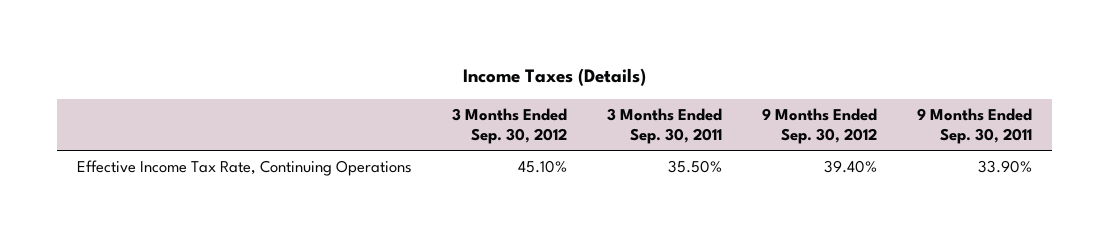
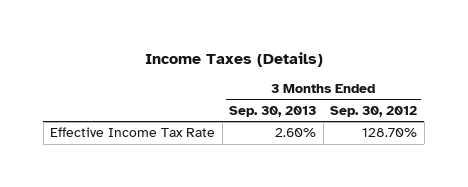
[607,108,723,144] 3 Months Ended Sep. 30, 2011 -> none
[762,108,878,144] 9 Months Ended Sep. 30, 2012 -> none
[917,108,1033,144] 9 Months Ended Sep. 30, 2011 -> none
none -> [229,105,317,117] Sep. 30, 2013
[77,160,413,177] Effective Income Tax Rate, Continuing Operations -> [50,127,216,138] Effective Income Tax Rate
[518,160,568,174] 45.10% -> [362,128,418,138] 128.70%

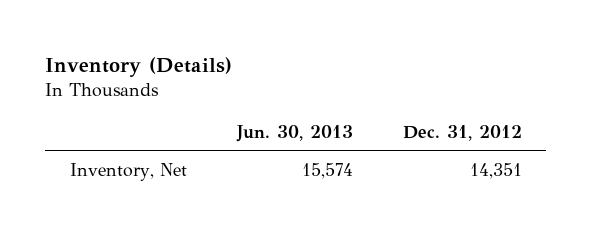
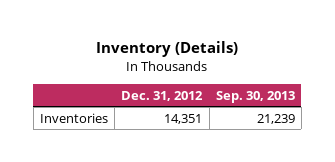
[235,125,353,143] Jun. 30, 2013 -> none
none -> [215,90,295,103] Sep. 30, 2013
[69,163,187,182] Inventory, Net -> [39,112,108,123] Inventories

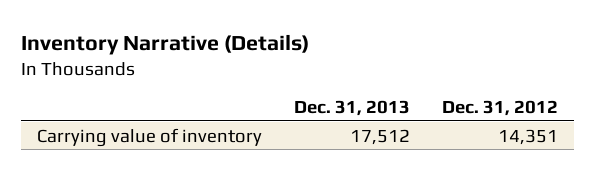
[96,41,239,58] Inventory (Details) -> [21,34,310,56] Inventory Narrative (Details)
[215,90,295,103] Sep. 30, 2013 -> none
none -> [294,100,411,117] Dec. 31, 2013
[39,112,108,123] Inventories -> [37,127,263,147] Carrying value of inventory

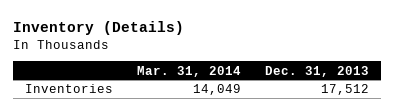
[21,34,310,56] Inventory Narrative (Details) -> [12,21,184,36] Inventory (Details)
[441,100,558,117] Dec. 31, 2012 -> none
none -> [137,65,242,77] Mar. 31, 2014
[37,127,263,147] Carrying value of inventory -> [24,84,113,94] Inventories

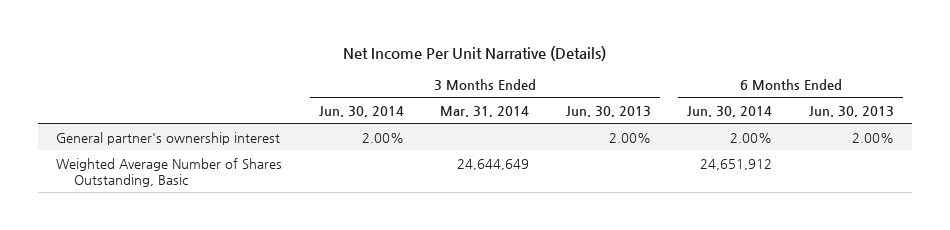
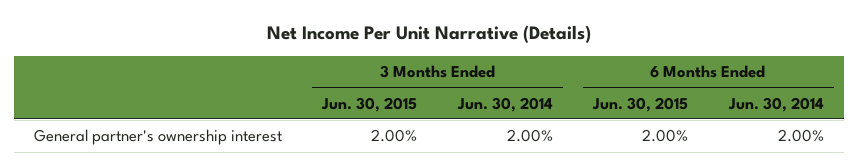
[440,106,530,118] Mar. 31, 2014 -> none
[565,106,651,118] Jun. 30, 2013 -> none
[808,106,894,118] Jun. 30, 2013 -> none
none -> [321,96,418,112] Jun. 30, 2015
none -> [592,96,689,112] Jun. 30, 2015
[56,157,283,187] Weighted Average Number of Shares Outstanding, Basic -> none

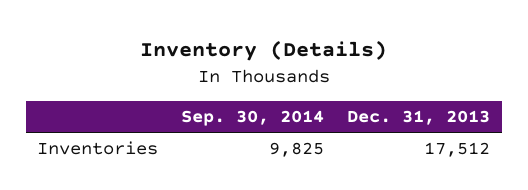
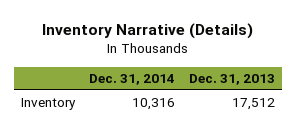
[139,39,387,61] Inventory (Details) -> [41,23,253,40] Inventory Narrative (Details)
[181,110,325,127] Sep. 30, 2014 -> none
none -> [88,74,175,86] Dec. 31, 2014
[37,141,159,156] Inventories -> [21,98,77,111] Inventory

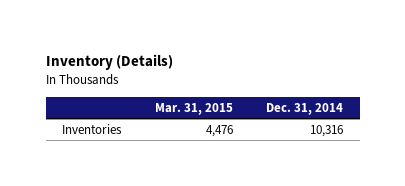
[41,23,253,40] Inventory Narrative (Details) -> [45,53,173,70] Inventory (Details)
[188,74,275,86] Dec. 31, 2013 -> none
none -> [154,103,233,116] Mar. 31, 2015
[21,98,77,111] Inventory -> [62,124,123,135] Inventories

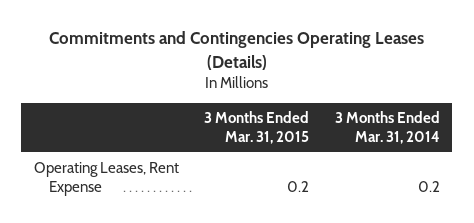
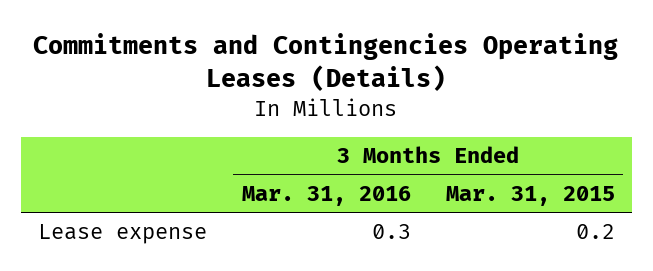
[334,111,440,144] 3 Months Ended Mar. 31, 2014 -> none
none -> [241,185,411,206] Mar. 31, 2016
[33,162,179,196] Operating Leases, Rent Expense -> [38,224,208,245] Lease expense

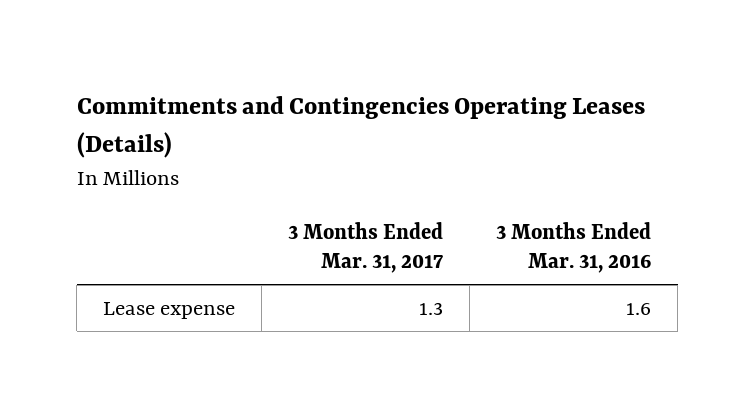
[445,185,615,206] Mar. 31, 2015 -> none
none -> [288,221,444,274] 3 Months Ended Mar. 31, 2017
[371,224,411,240] 0.3 -> [626,302,652,315] 1.6

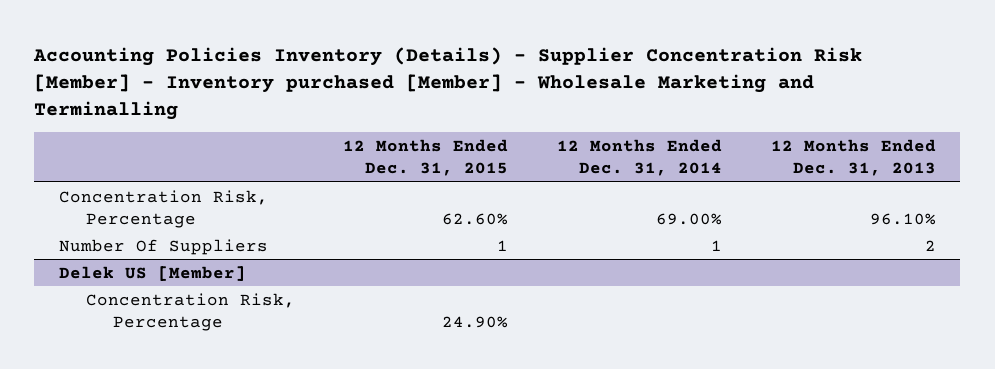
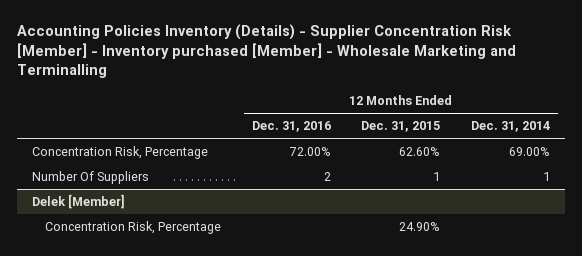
[770,139,936,177] 12 Months Ended Dec. 31, 2013 -> none
none -> [251,121,331,133] Dec. 31, 2016
[58,265,246,281] Delek US [Member] -> [32,194,126,210] Delek [Member]

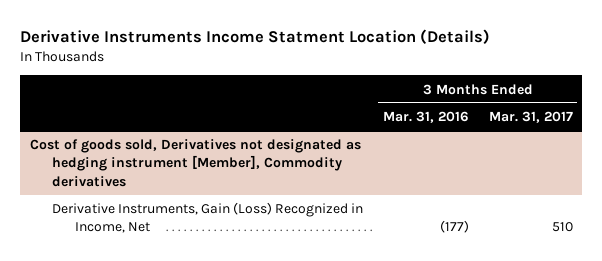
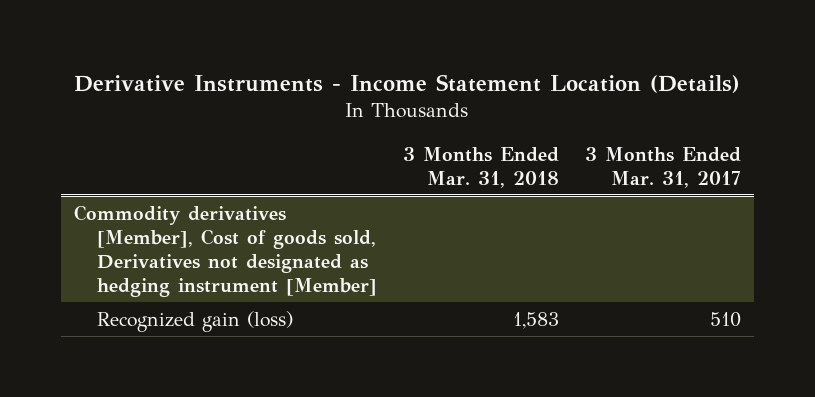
[19,29,490,45] Derivative Instruments Income Statment Location (Details) -> [74,74,741,94] Derivative Instruments - Income Statement Location (Details)
[382,111,469,124] Mar. 31, 2016 -> none
none -> [402,146,559,188] 3 Months Ended Mar. 31, 2018
[29,139,361,187] Cost of goods sold, Derivatives not designated as hedging instrument [Member], Commodity derivatives -> [73,204,378,297] Commodity derivatives [Member], Cost of goods sold, Derivatives not designated as hedging instrument [Member]
[52,202,364,234] Derivative Instruments, Gain (Loss) Recognized in Income, Net -> [97,310,294,332] Recognized gain (loss)

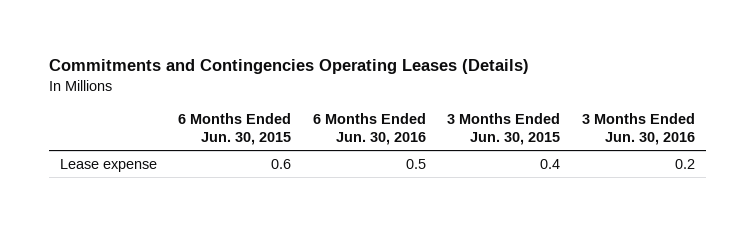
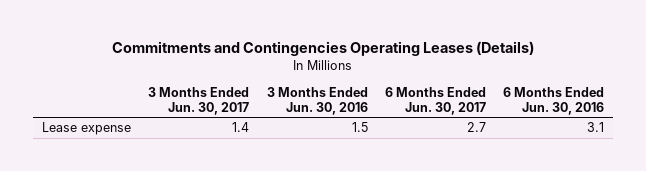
[178,112,292,146] 6 Months Ended Jun. 30, 2015 -> none
[447,112,561,146] 3 Months Ended Jun. 30, 2015 -> none
none -> [148,87,250,115] 3 Months Ended Jun. 30, 2017
none -> [384,87,486,115] 6 Months Ended Jun. 30, 2017
[405,158,426,169] 0.5 -> [587,122,605,133] 3.1
[674,158,695,169] 0.2 -> [351,122,368,133] 1.5

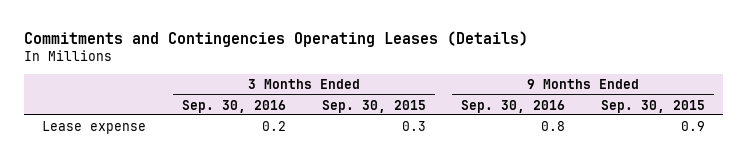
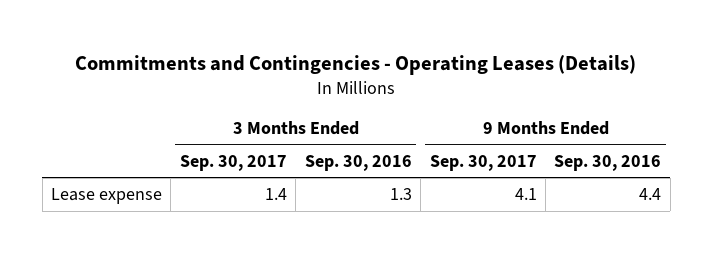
[23,30,528,47] Commitments and Contingencies Operating Leases (Details) -> [75,54,637,75] Commitments and Contingencies - Operating Leases (Details)
[321,99,426,113] Sep. 30, 2015 -> none
[601,99,706,113] Sep. 30, 2015 -> none
none -> [179,154,287,171] Sep. 30, 2017
none -> [429,154,537,171] Sep. 30, 2017
[261,120,286,131] 0.2 -> [389,188,412,201] 1.3
[541,120,566,131] 0.8 -> [639,188,662,201] 4.4

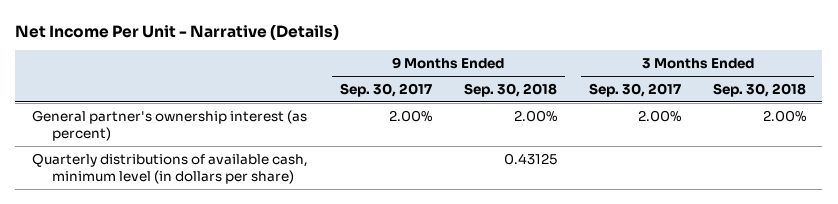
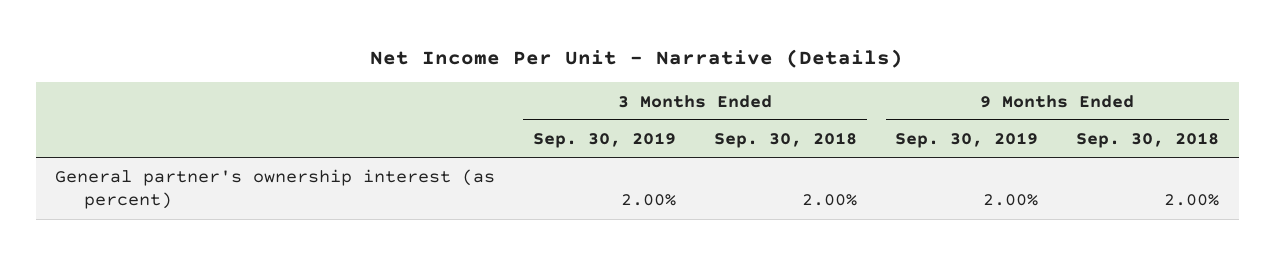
[339,82,432,97] Sep. 30, 2017 -> none
[588,82,681,97] Sep. 30, 2017 -> none
none -> [532,131,676,148] Sep. 30, 2019
none -> [895,131,1039,148] Sep. 30, 2019
[31,152,308,184] Quarterly distributions of available cash, minimum level (in dollars per share) -> none

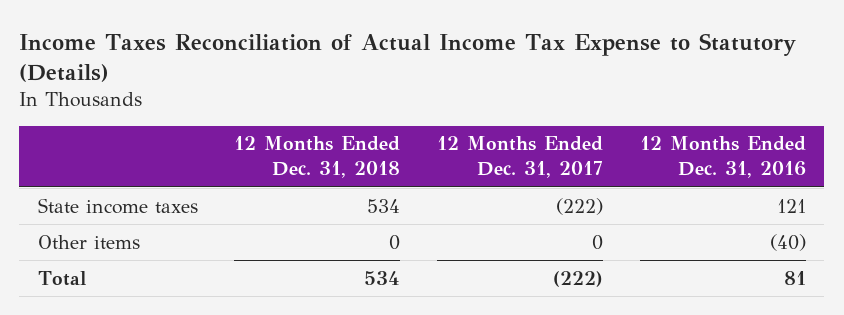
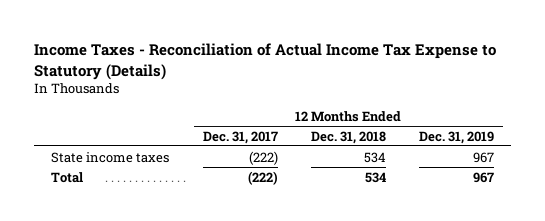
[19,32,797,82] Income Taxes Reconciliation of Actual Income Tax Expense to Statutory (Details) -> [34,43,497,80] Income Taxes - Reconciliation of Actual Income Tax Expense to Statutory (Details)
[639,136,806,179] 12 Months Ended Dec. 31, 2016 -> none
none -> [419,130,495,144] Dec. 31, 2019
[37,234,140,249] Other items -> none

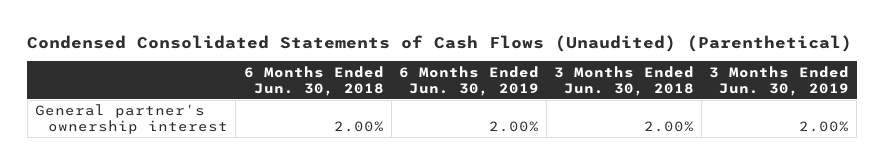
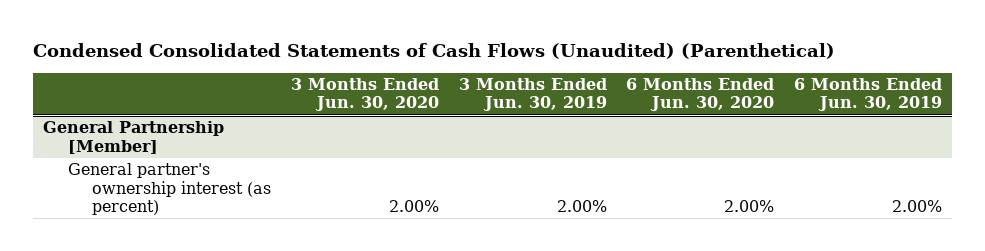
[243,65,384,96] 6 Months Ended Jun. 30, 2018 -> none
[554,65,695,96] 3 Months Ended Jun. 30, 2018 -> none
none -> [290,78,439,112] 3 Months Ended Jun. 30, 2020
none -> [626,78,775,112] 6 Months Ended Jun. 30, 2020
none -> [43,121,225,154] General Partnership [Member]
[34,104,229,135] General partner's ownership interest -> [67,163,272,215] General partner's ownership interest (as percent)

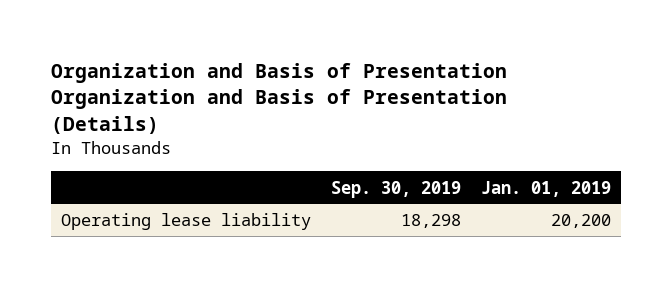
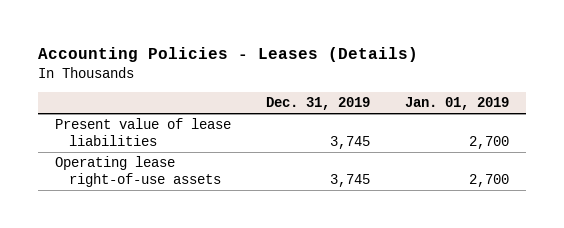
[50,62,507,134] Organization and Basis of Presentation Organization and Basis of Presentation (Details) -> [37,47,418,63] Accounting Policies - Leases (Details)
[331,180,462,198] Sep. 30, 2019 -> none
none -> [266,97,371,111] Dec. 31, 2019
[60,213,311,231] Operating lease liability -> none
none -> [55,118,232,147] Present value of lease liabilities
none -> [55,156,221,188] Operating lease right-of-use assets

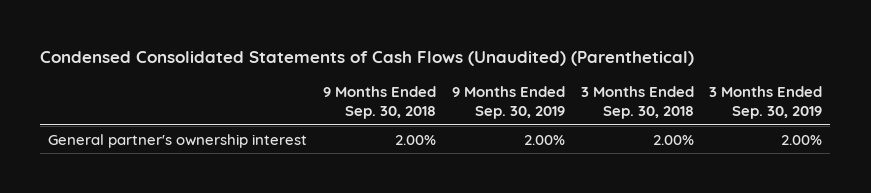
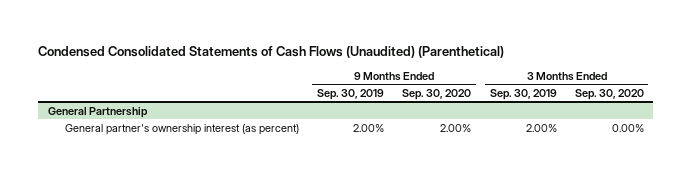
[323,86,437,120] 9 Months Ended Sep. 30, 2018 -> none
[580,86,694,120] 3 Months Ended Sep. 30, 2018 -> none
none -> [402,88,472,100] Sep. 30, 2020
none -> [574,88,644,100] Sep. 30, 2020
none -> [47,106,148,118] General Partnership
[48,133,308,148] General partner's ownership interest -> [64,123,299,135] General partner's ownership interest (as percent)

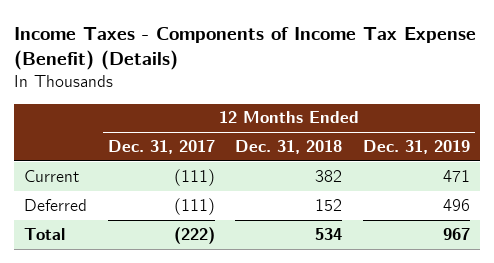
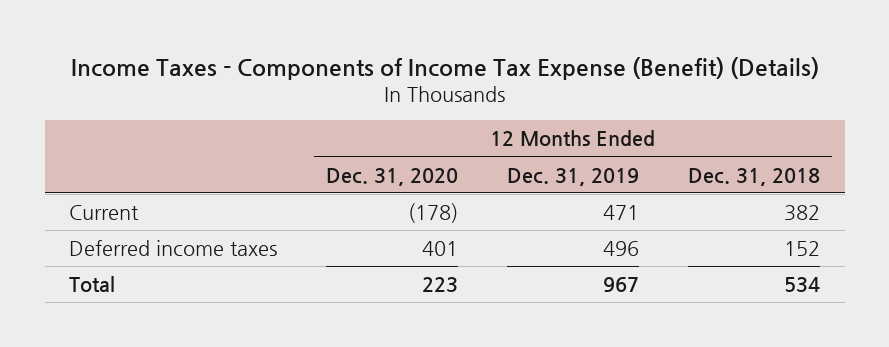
[107,140,215,155] Dec. 31, 2017 -> none
none -> [326,167,459,186] Dec. 31, 2020
[24,198,88,211] Deferred -> [69,239,278,256] Deferred income taxes

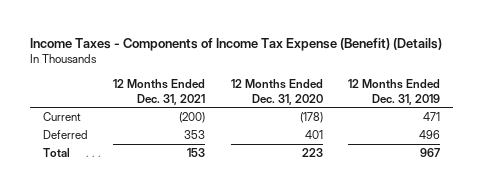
[688,167,821,186] Dec. 31, 2018 -> none
none -> [113,78,206,105] 12 Months Ended Dec. 31, 2021
[69,239,278,256] Deferred income taxes -> [43,129,89,139] Deferred

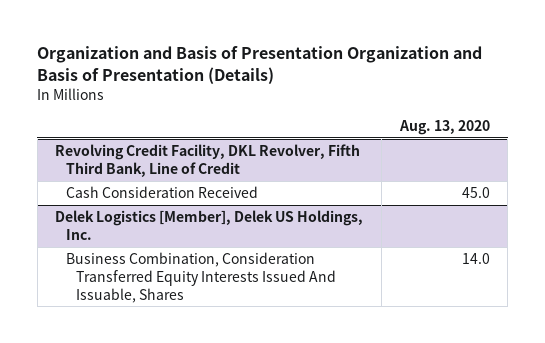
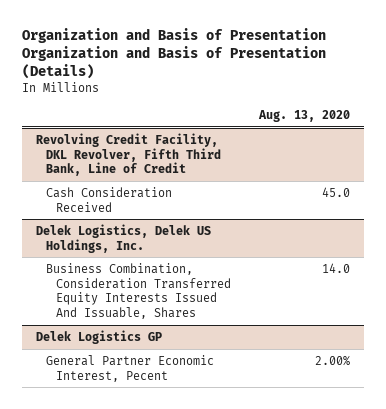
[55,210,364,240] Delek Logistics [Member], Delek US Holdings, Inc. -> [36,223,212,253] Delek Logistics, Delek US Holdings, Inc.
none -> [36,329,163,344] Delek Logistics GP
none -> [45,354,214,382] General Partner Economic Interest, Pecent

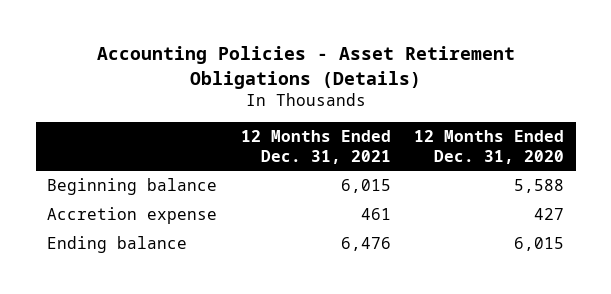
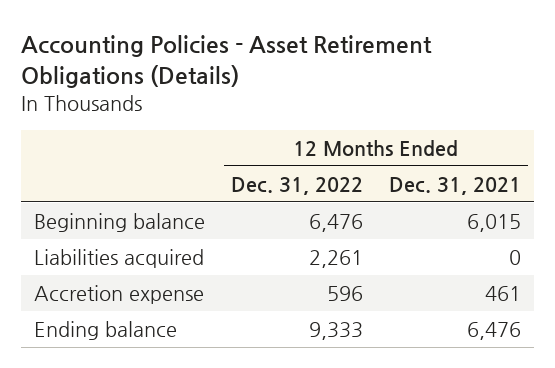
[413,130,564,164] 12 Months Ended Dec. 31, 2020 -> none
none -> [230,176,363,195] Dec. 31, 2022
none -> [33,249,204,269] Liabilities acquired

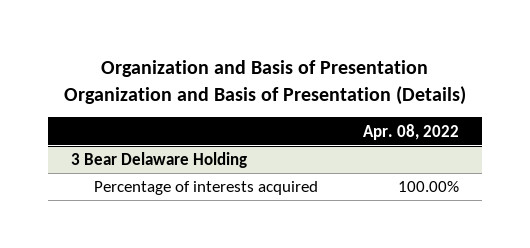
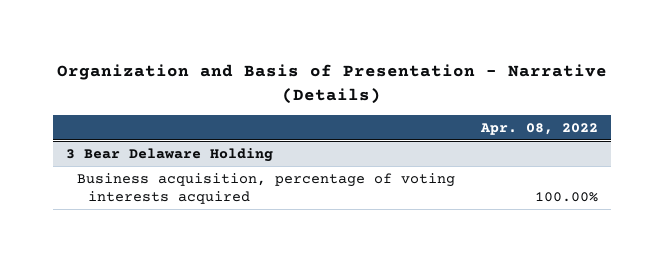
[64,60,467,105] Organization and Basis of Presentation Organization and Basis of Presentation (Details) -> [57,64,608,105] Organization and Basis of Presentation - Narrative (Details)
[93,181,318,196] Percentage of interests acquired -> [76,172,455,204] Business acquisition, percentage of voting interests acquired

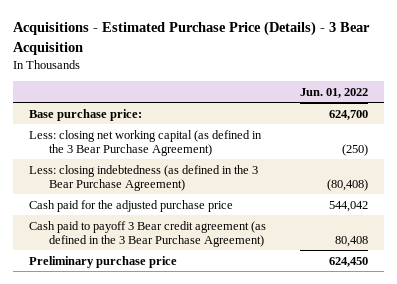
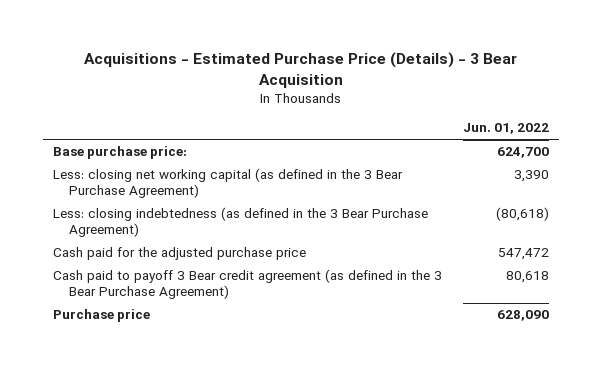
[341,144,368,157] (250) -> [513,170,549,183] 3,390
[326,179,368,192] (80,408) -> [495,207,549,222] (80,618)
[328,200,368,212] 544,042 -> [497,248,549,261] 547,472
[334,236,368,248] 80,408 -> [505,271,549,284] 80,618
[29,255,178,268] Preliminary purchase price -> [53,309,151,323] Purchase price
[328,256,368,267] 624,450 -> [496,310,549,322] 628,090

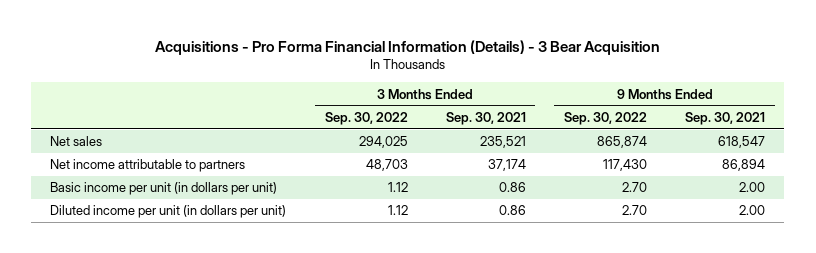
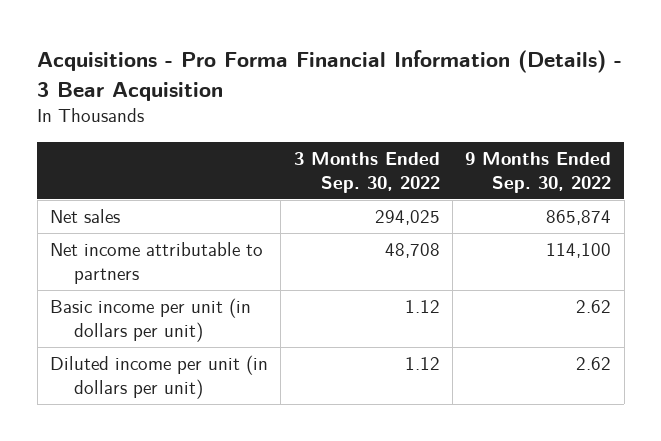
[445,111,526,125] Sep. 30, 2021 -> none
[685,111,766,125] Sep. 30, 2021 -> none
[365,159,408,172] 48,703 -> [384,243,440,259] 48,708
[603,159,648,172] 117,430 -> [546,243,612,259] 114,100
[622,182,648,193] 2.70 -> [576,300,612,314] 2.62
[622,205,648,216] 2.70 -> [576,357,612,371] 2.62

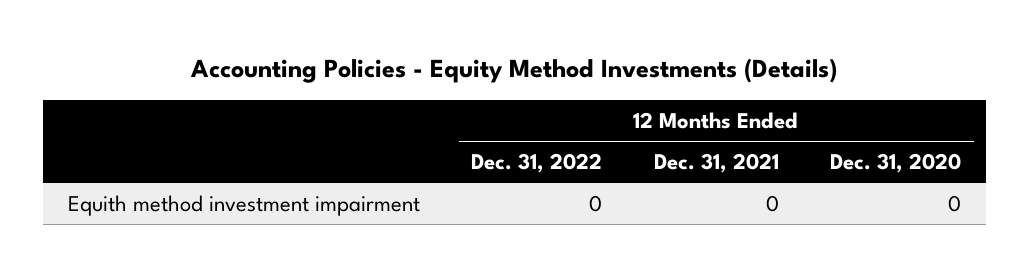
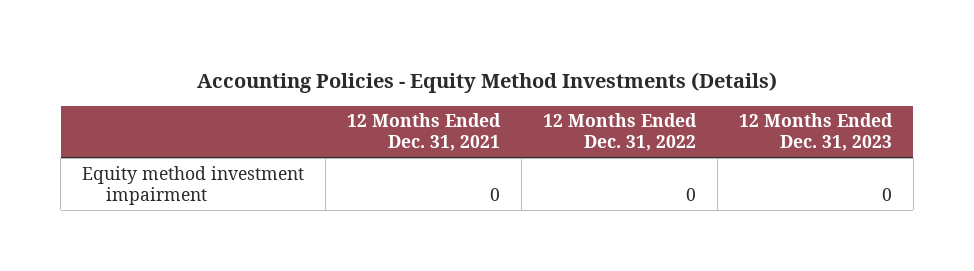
[829,153,961,174] Dec. 31, 2020 -> none
none -> [739,113,894,152] 12 Months Ended Dec. 31, 2023
[68,195,421,217] Equith method investment impairment -> [82,165,305,205] Equity method investment impairment

